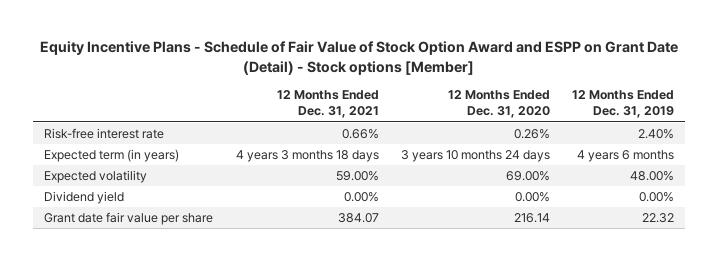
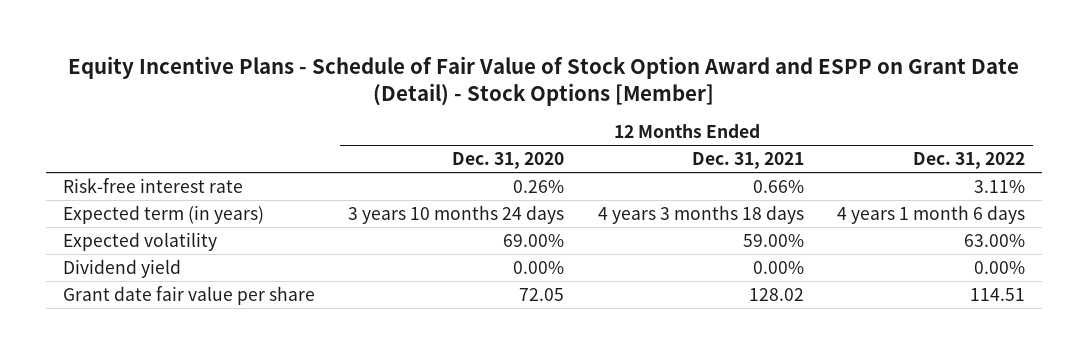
[40,41,679,75] Equity Incentive Plans - Schedule of Fair Value of Stock Option Award and ESPP on Grant Date (Detail) - Stock options [Member] -> [67,55,1019,106] Equity Incentive Plans - Schedule of Fair Value of Stock Option Award and ESPP on Grant Date (Detail) - Stock Options [Member]
[572,90,675,119] 12 Months Ended Dec. 31, 2019 -> none
none -> [913,152,1026,170] Dec. 31, 2022
[337,213,379,224] 384.07 -> [748,287,804,301] 128.02
[513,213,550,224] 216.14 -> [519,287,565,301] 72.05

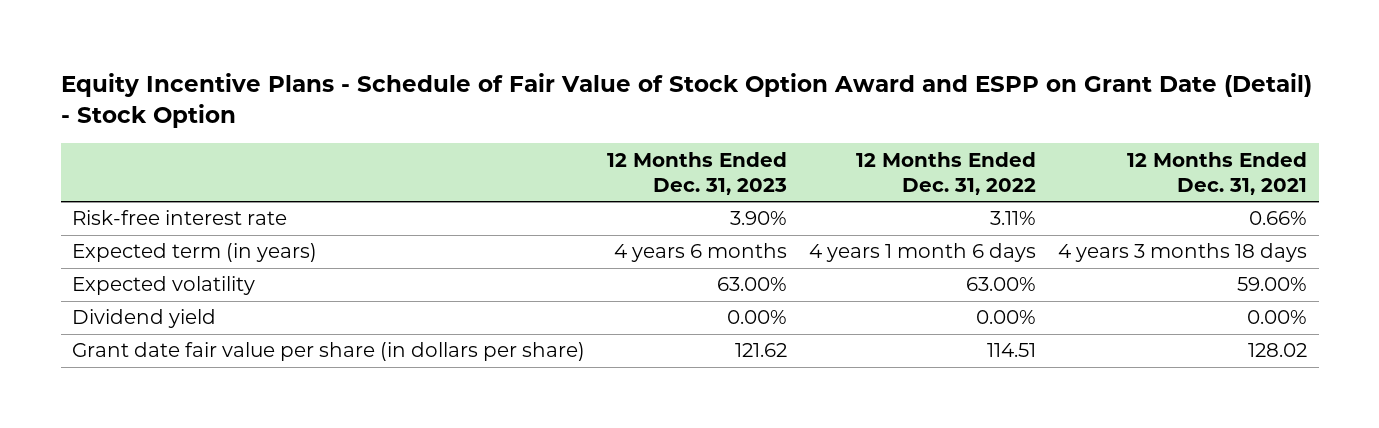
[67,55,1019,106] Equity Incentive Plans - Schedule of Fair Value of Stock Option Award and ESPP on Grant Date (Detail) - Stock Options [Member] -> [60,72,1312,129] Equity Incentive Plans - Schedule of Fair Value of Stock Option Award and ESPP on Grant Date (Detail) - Stock Option
[452,152,565,170] Dec. 31, 2020 -> none
none -> [607,151,788,195] 12 Months Ended Dec. 31, 2023
[62,285,315,305] Grant date fair value per share -> [71,342,585,362] Grant date fair value per share (in dollars per share)

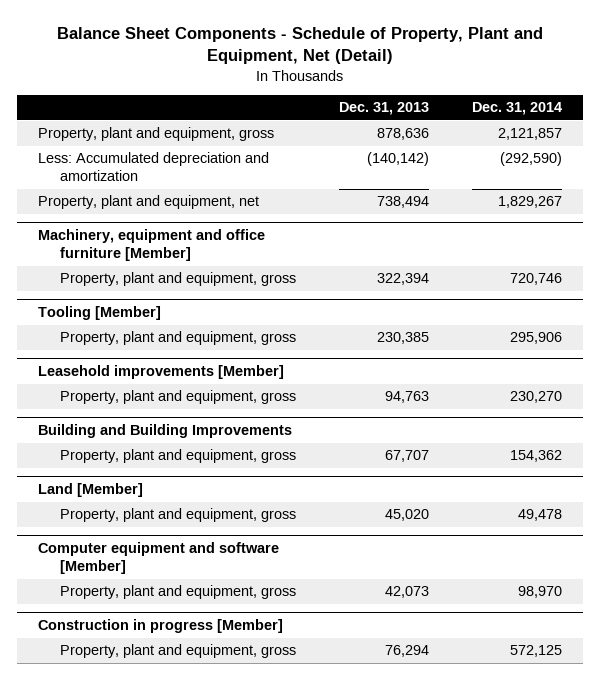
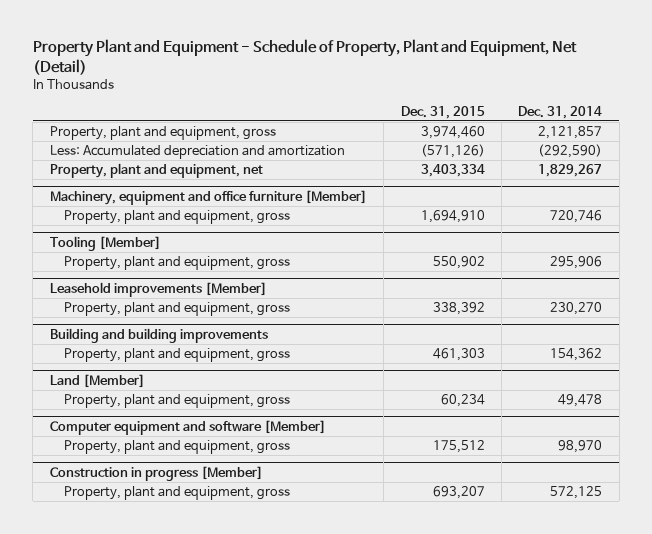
[56,27,543,65] Balance Sheet Components - Schedule of Property, Plant and Equipment, Net (Detail) -> [32,39,577,75] Property Plant and Equipment - Schedule of Property, Plant and Equipment, Net (Detail)
[339,102,430,116] Dec. 31, 2013 -> none
none -> [400,105,485,119] Dec. 31, 2015
[38,424,293,439] Building and Building Improvements -> [49,327,268,343] Building and building improvements

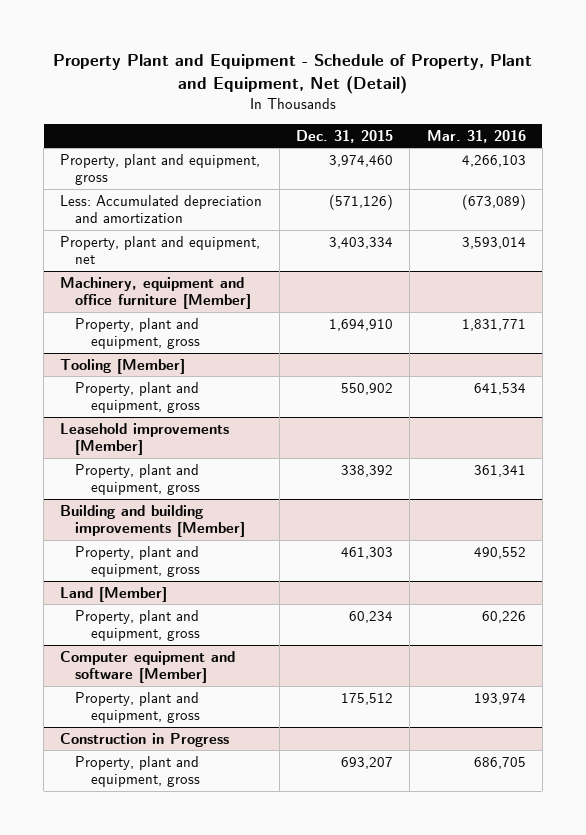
[518,105,603,119] Dec. 31, 2014 -> none
none -> [426,129,526,143] Mar. 31, 2016
[49,327,268,343] Building and building improvements -> [60,504,246,538] Building and building improvements [Member]
[49,465,263,481] Construction in progress [Member] -> [60,732,230,747] Construction in Progress

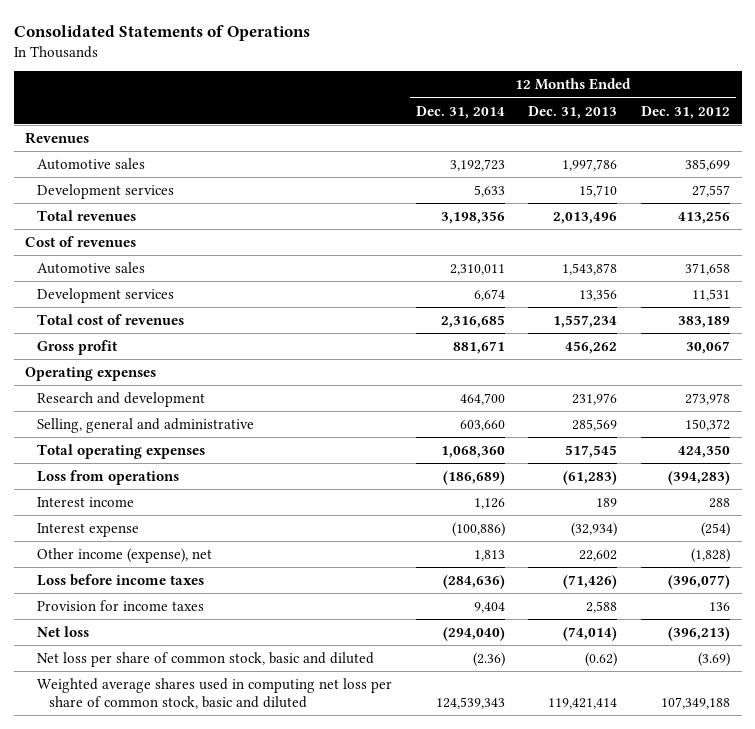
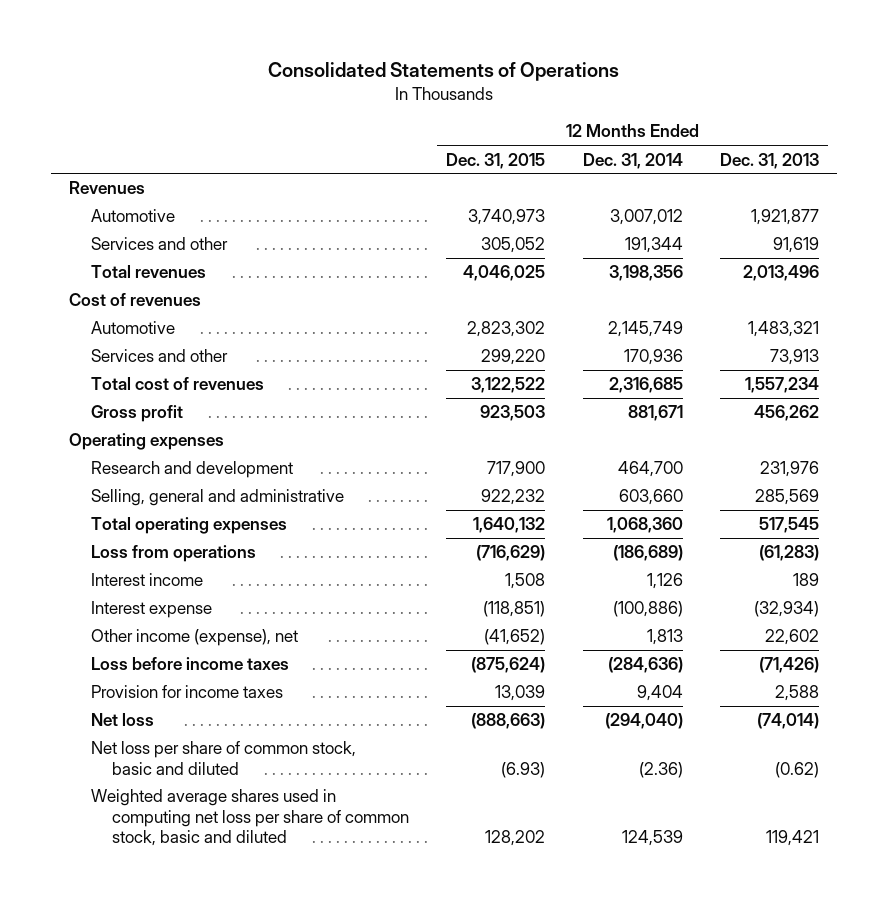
[640,105,730,119] Dec. 31, 2012 -> none
none -> [446,152,546,169] Dec. 31, 2015
[36,183,174,199] Development services -> none
[36,157,145,170] Automotive sales -> [90,209,175,223] Automotive
[449,158,505,171] 3,192,723 -> [609,209,683,226] 3,007,012
[562,158,618,171] 1,997,786 -> [750,209,819,226] 1,921,877
none -> [90,237,228,251] Services and other
[36,287,174,303] Development services -> none
[36,261,145,274] Automotive sales -> [90,321,175,335] Automotive
[449,263,505,275] 2,310,011 -> [607,321,683,338] 2,145,749
[562,262,618,275] 1,543,878 -> [747,321,819,338] 1,483,321
none -> [90,349,228,363] Services and other
[435,696,505,709] 124,539,343 -> [621,829,683,846] 124,539
[548,697,618,709] 119,421,414 -> [765,829,819,846] 119,421

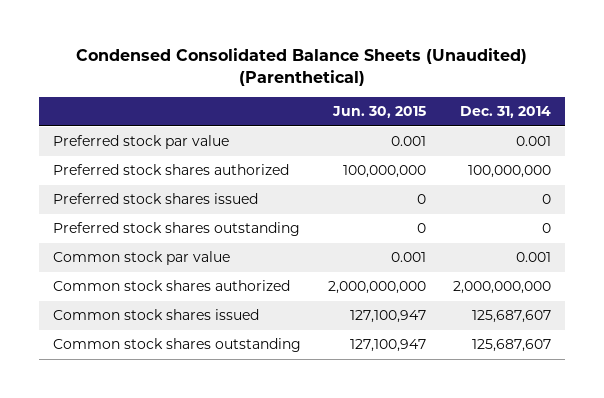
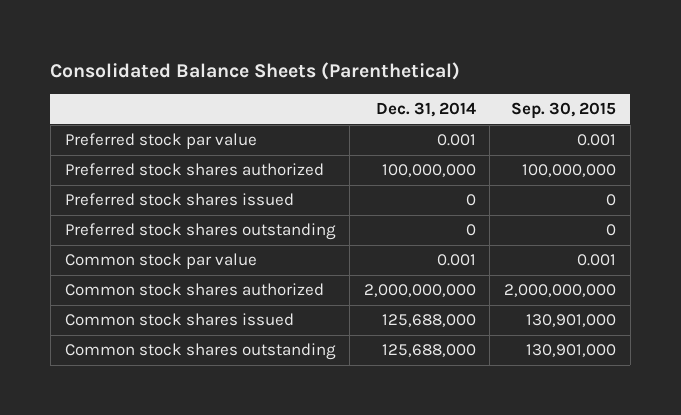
[76,48,528,87] Condensed Consolidated Balance Sheets (Unaudited) (Parenthetical) -> [50,61,461,80] Consolidated Balance Sheets (Parenthetical)
[332,106,427,119] Jun. 30, 2015 -> none
none -> [510,102,616,120] Sep. 30, 2015
[472,310,552,324] 125,687,607 -> [381,314,476,328] 125,688,000
[472,339,552,353] 125,687,607 -> [381,344,476,358] 125,688,000

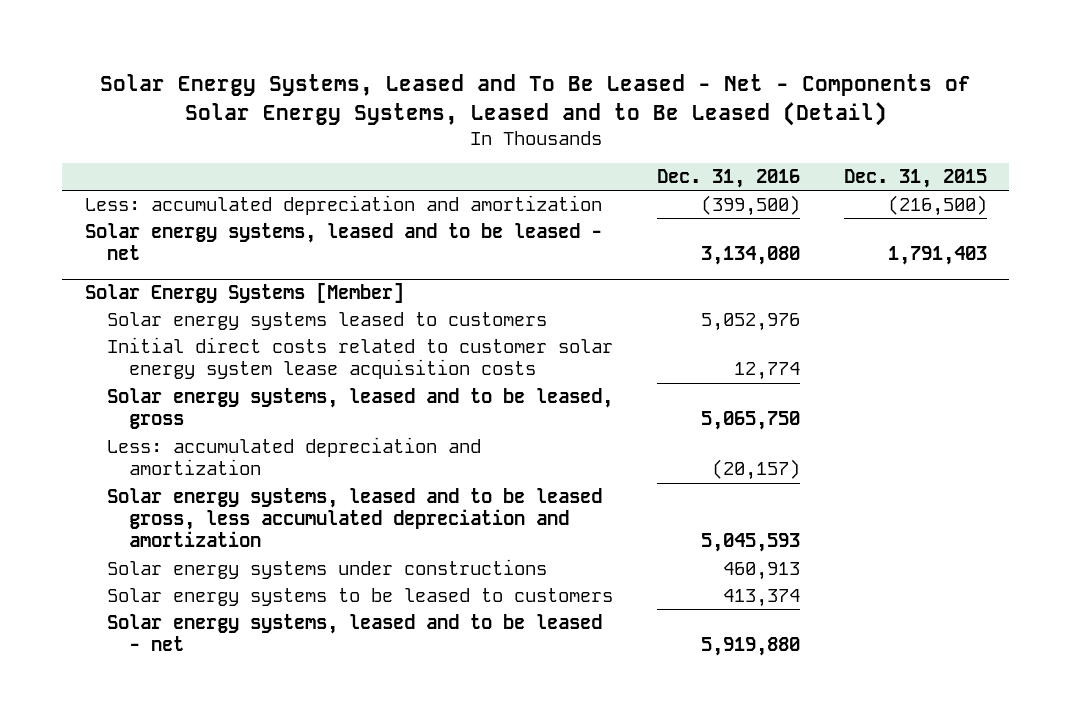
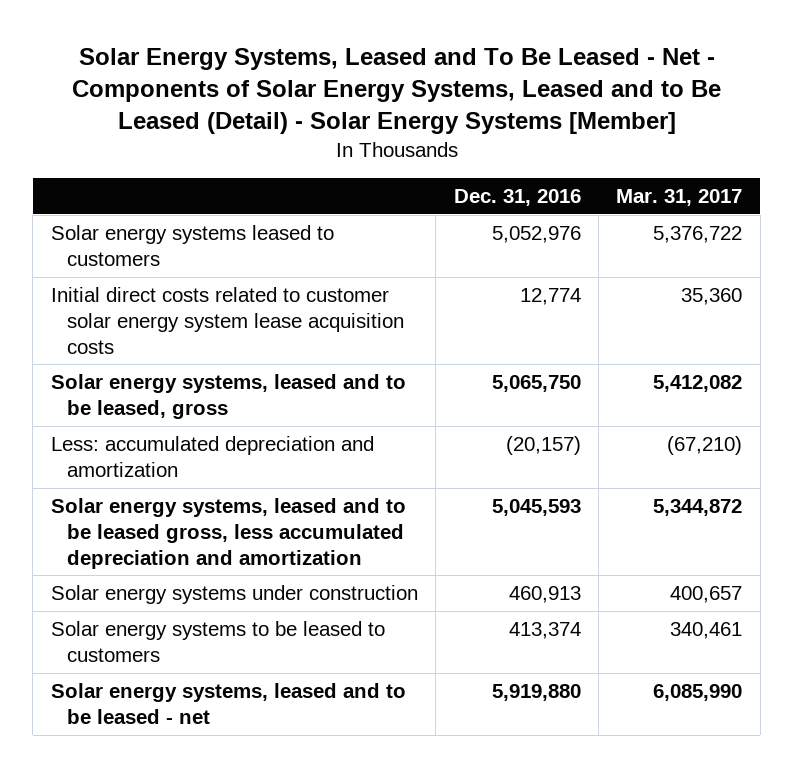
[99,74,971,126] Solar Energy Systems, Leased and To Be Leased - Net - Components of Solar Energy Systems, Leased and to Be Leased (Detail) -> [71,47,721,135] Solar Energy Systems, Leased and To Be Leased - Net - Components of Solar Energy Systems, Leased and to Be Leased (Detail) - Solar Energy Systems [Member]
[843,169,987,189] Dec. 31, 2015 -> none
none -> [616,188,743,206] Mar. 31, 2017
[84,195,602,216] Less: accumulated depreciation and amortization -> none
[84,223,602,261] Solar energy systems, leased and to be leased - net -> none
[84,283,404,304] Solar Energy Systems [Member] -> none
[106,559,547,580] Solar energy systems under constructions -> [50,585,418,605] Solar energy systems under construction

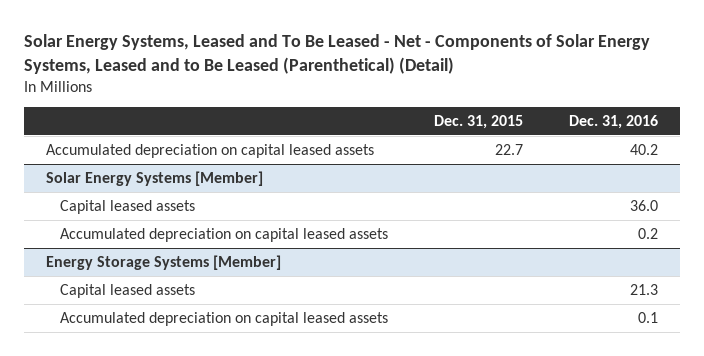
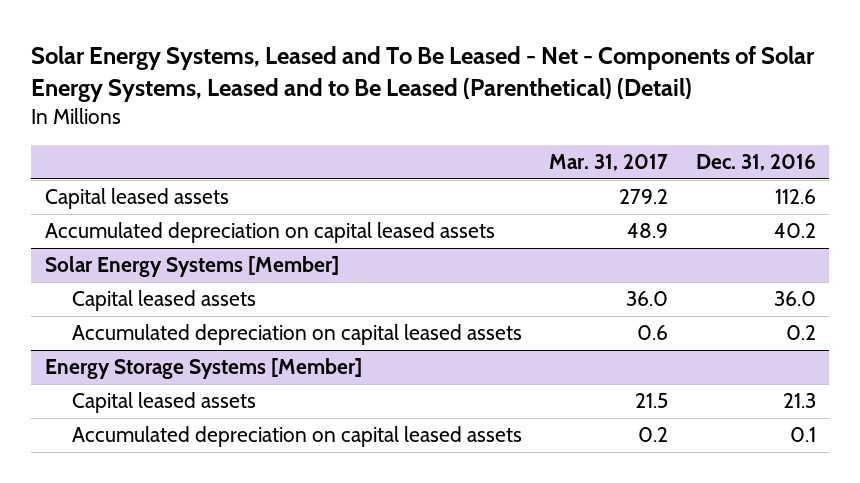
[433,115,523,130] Dec. 31, 2015 -> none
none -> [549,154,669,172] Mar. 31, 2017
none -> [44,188,229,210] Capital leased assets

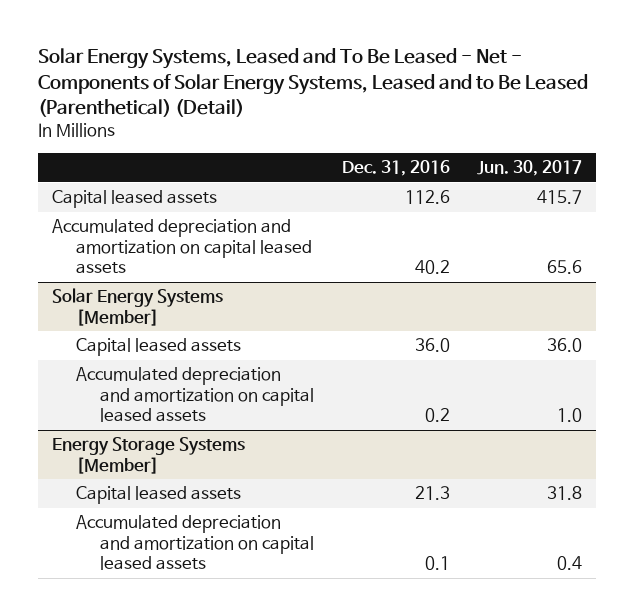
[549,154,669,172] Mar. 31, 2017 -> none
none -> [476,160,582,177] Jun. 30, 2017
[44,222,495,244] Accumulated depreciation on capital leased assets -> [51,219,312,275] Accumulated depreciation and amortization on capital leased assets
[72,324,523,346] Accumulated depreciation on capital leased assets -> [75,367,315,423] Accumulated depreciation and amortization on capital leased assets
[72,426,523,448] Accumulated depreciation on capital leased assets -> [75,515,315,571] Accumulated depreciation and amortization on capital leased assets

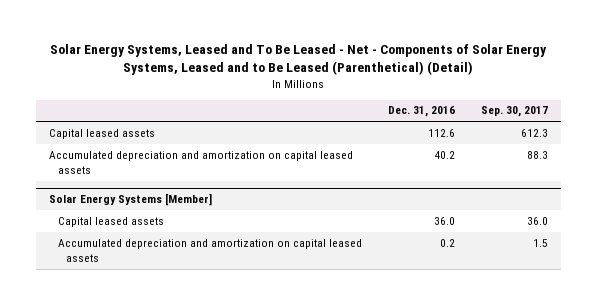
[476,160,582,177] Jun. 30, 2017 -> none
none -> [480,106,548,118] Sep. 30, 2017
[51,437,245,474] Energy Storage Systems [Member] -> none
[75,486,241,505] Capital leased assets -> none
[75,515,315,571] Accumulated depreciation and amortization on capital leased assets -> none

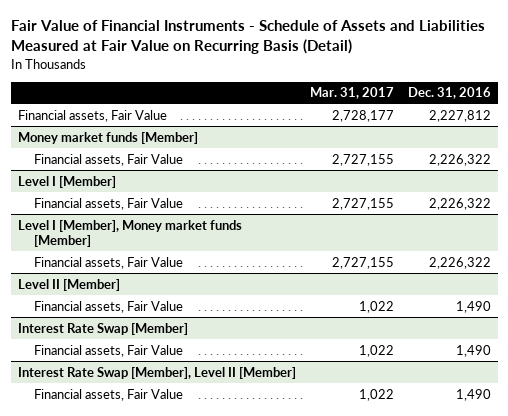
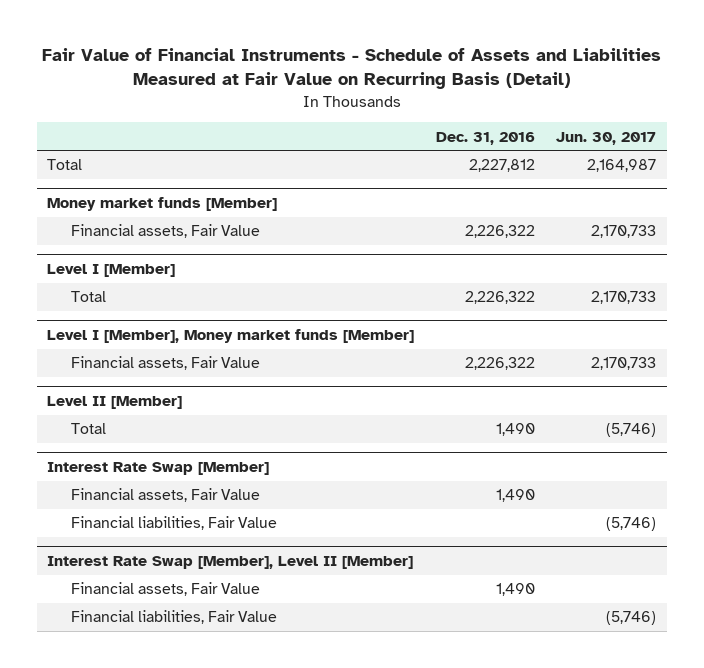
[309,87,394,100] Mar. 31, 2017 -> none
none -> [556,131,657,145] Jun. 30, 2017
[17,109,167,122] Financial assets, Fair Value -> [47,159,83,171] Total
[33,197,183,210] Financial assets, Fair Value -> [70,291,106,303] Total
[33,300,183,313] Financial assets, Fair Value -> [70,423,106,435] Total
none -> [70,516,277,531] Financial liabilities, Fair Value
none -> [70,610,277,625] Financial liabilities, Fair Value

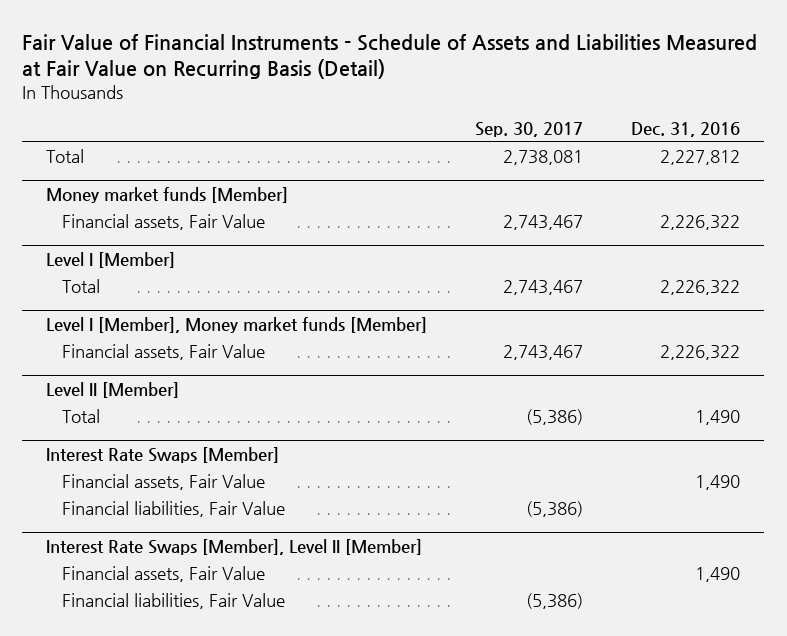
[556,131,657,145] Jun. 30, 2017 -> none
none -> [475,122,584,138] Sep. 30, 2017
[47,461,270,475] Interest Rate Swap [Member] -> [46,447,280,464] Interest Rate Swaps [Member]
[47,555,414,569] Interest Rate Swap [Member], Level II [Member] -> [46,539,423,556] Interest Rate Swaps [Member], Level II [Member]

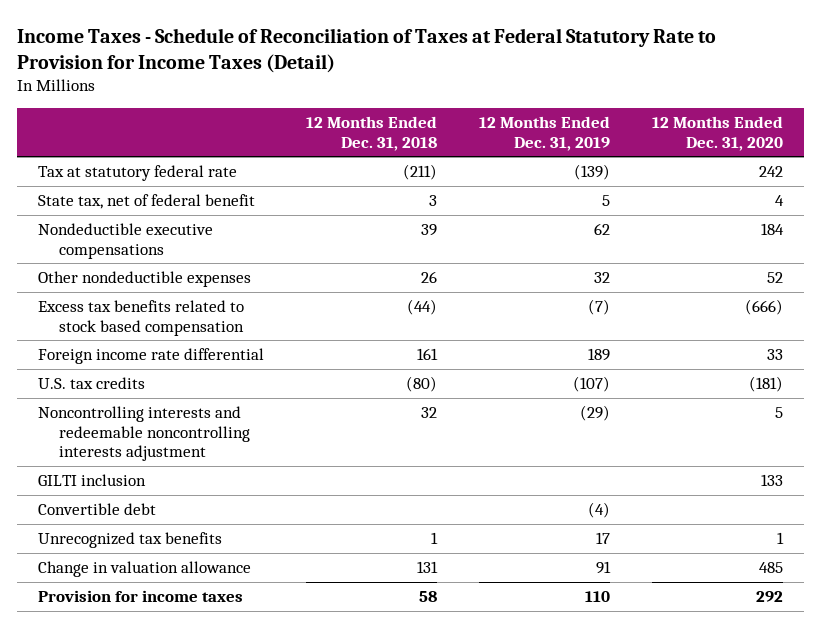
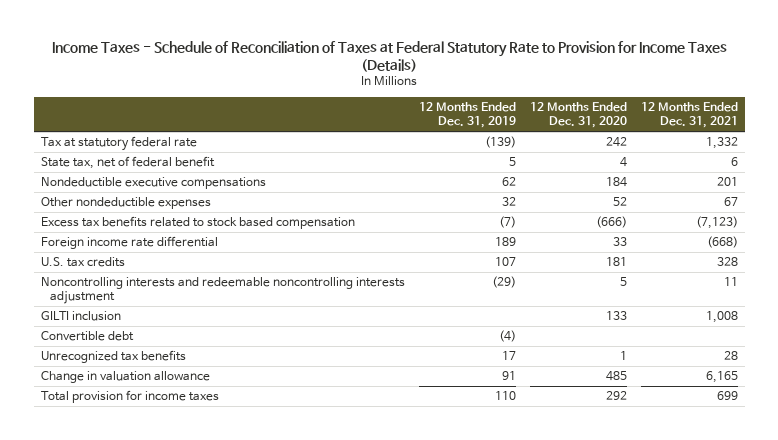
[16,27,716,73] Income Taxes - Schedule of Reconciliation of Taxes at Federal Statutory Rate to Provision for Income Taxes (Detail) -> [52,40,728,72] Income Taxes - Schedule of Reconciliation of Taxes at Federal Statutory Rate to Provision for Income Taxes (Details)
[305,116,437,151] 12 Months Ended Dec. 31, 2018 -> none
none -> [640,102,738,129] 12 Months Ended Dec. 31, 2021
[572,375,610,392] (107) -> [494,257,516,267] 107
[748,375,783,392] (181) -> [605,257,627,267] 181
[37,589,243,602] Provision for income taxes -> [40,390,219,404] Total provision for income taxes

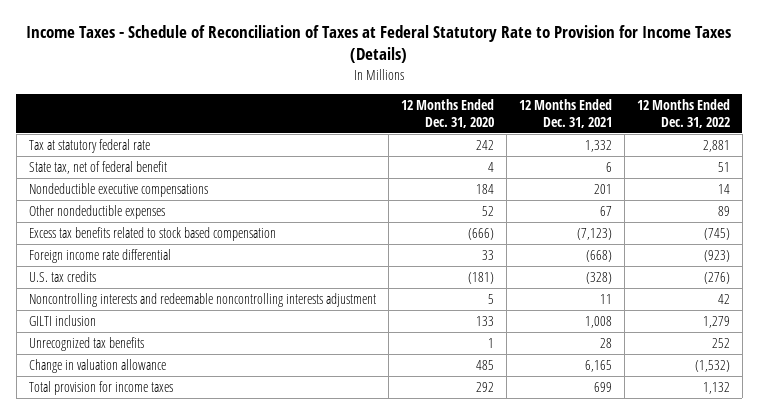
[418,102,516,129] 12 Months Ended Dec. 31, 2019 -> none
none -> [636,98,730,128] 12 Months Ended Dec. 31, 2022
[605,257,627,267] 181 -> [467,271,494,284] (181)
[716,257,738,267] 328 -> [585,271,612,284] (328)
[40,331,134,342] Convertible debt -> none

